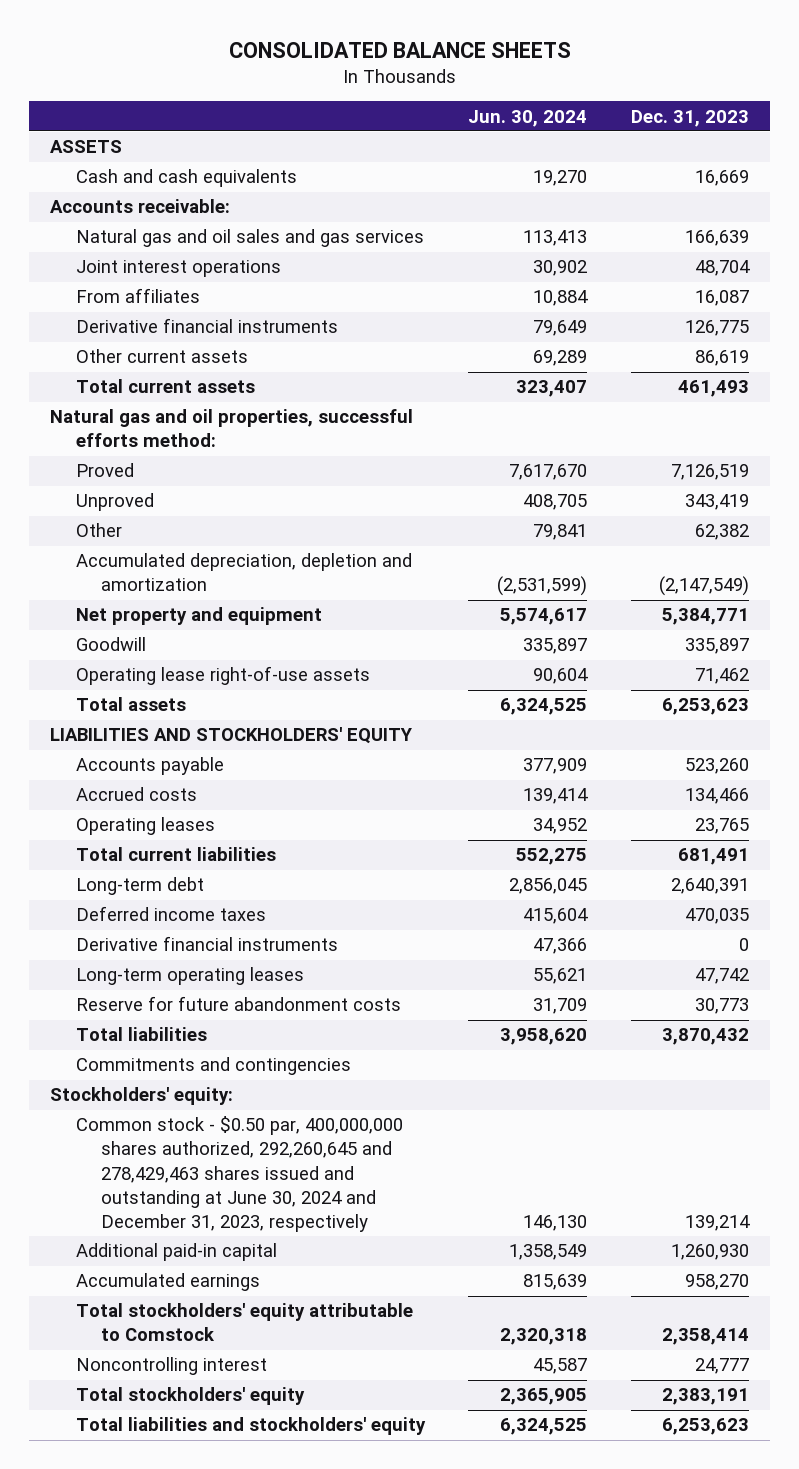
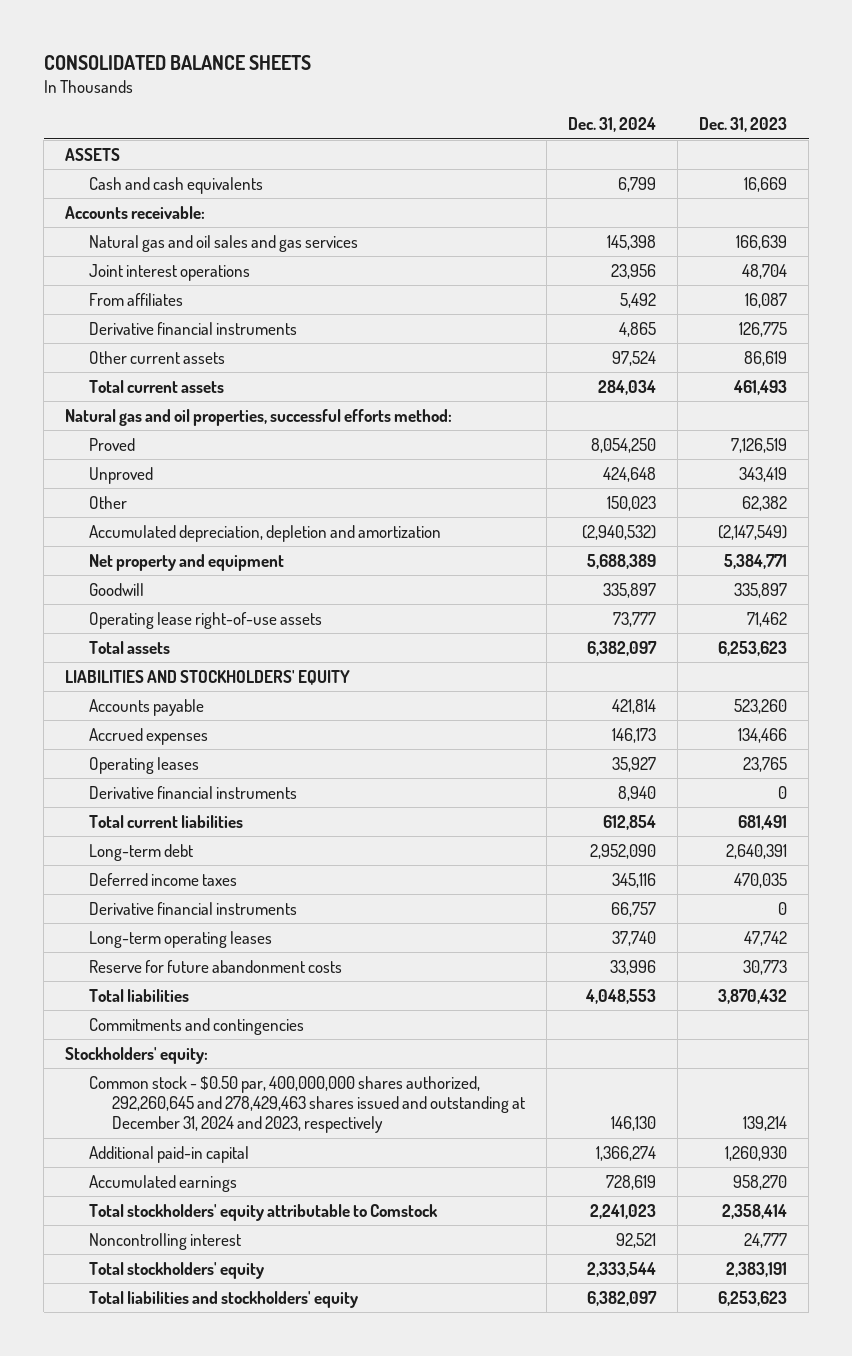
[468,109,588,127] Jun. 30, 2024 -> none
none -> [568,117,657,133] Dec. 31, 2024
[75,787,197,802] Accrued costs -> [88,727,208,745] Accrued expenses
none -> [88,785,297,799] Derivative financial instruments
[75,1116,403,1232] Common stock - $0.50 par, 400,000,000 shares authorized, 292,260,645 and 278,429,463 shares issued and outstanding at June 30, 2024 and December 31, 2023, respectively -> [88,1075,526,1134] Common stock - $0.50 par, 400,000,000 shares authorized, 292,260,645 and 278,429,463 shares issued and outstanding at December 31, 2024 and 2023, respectively

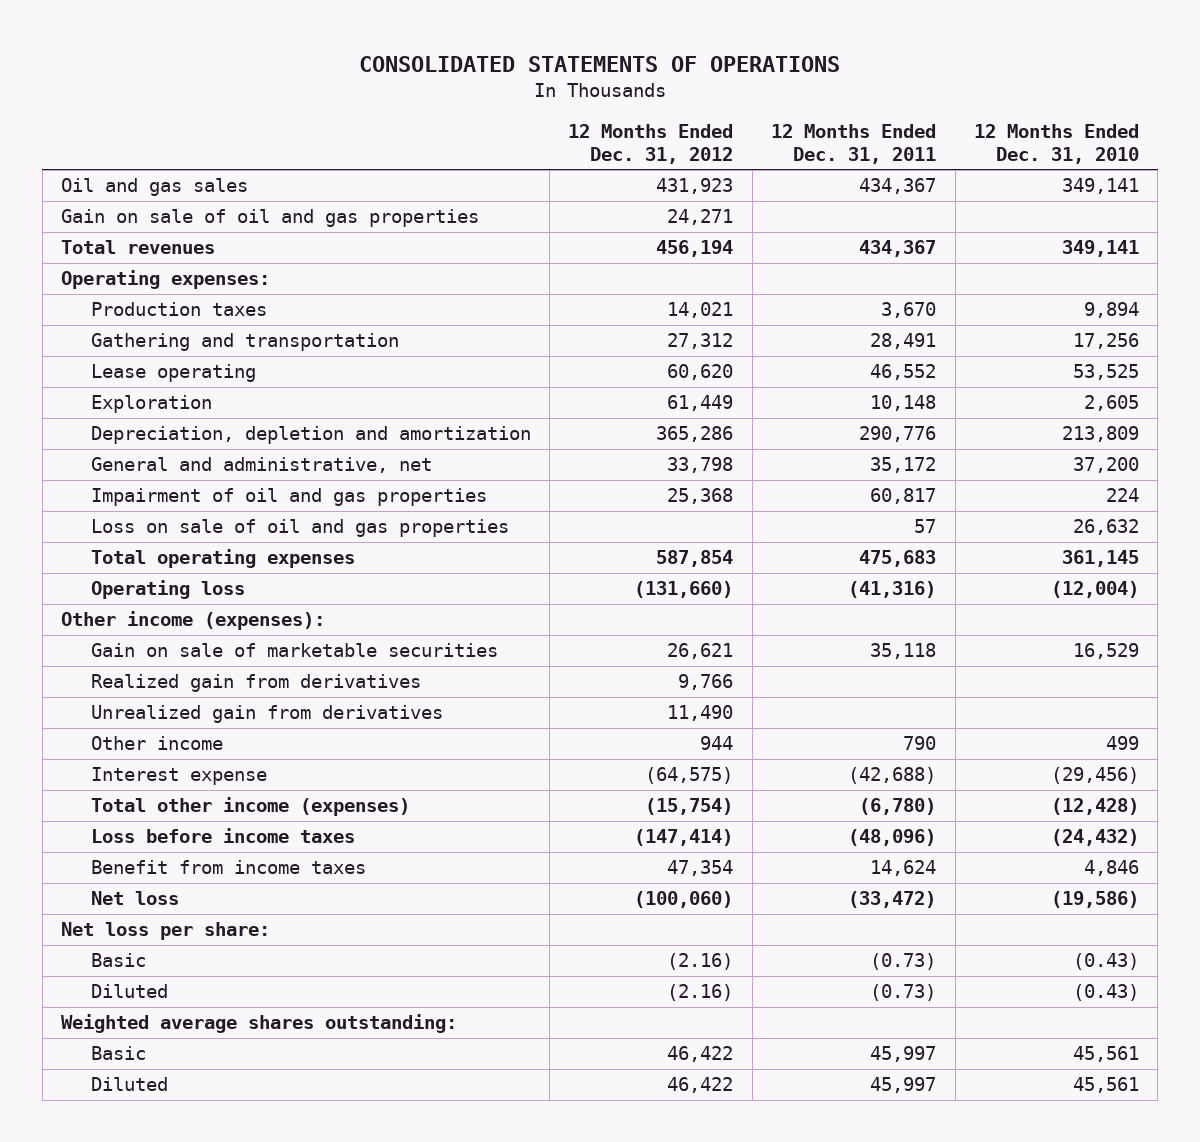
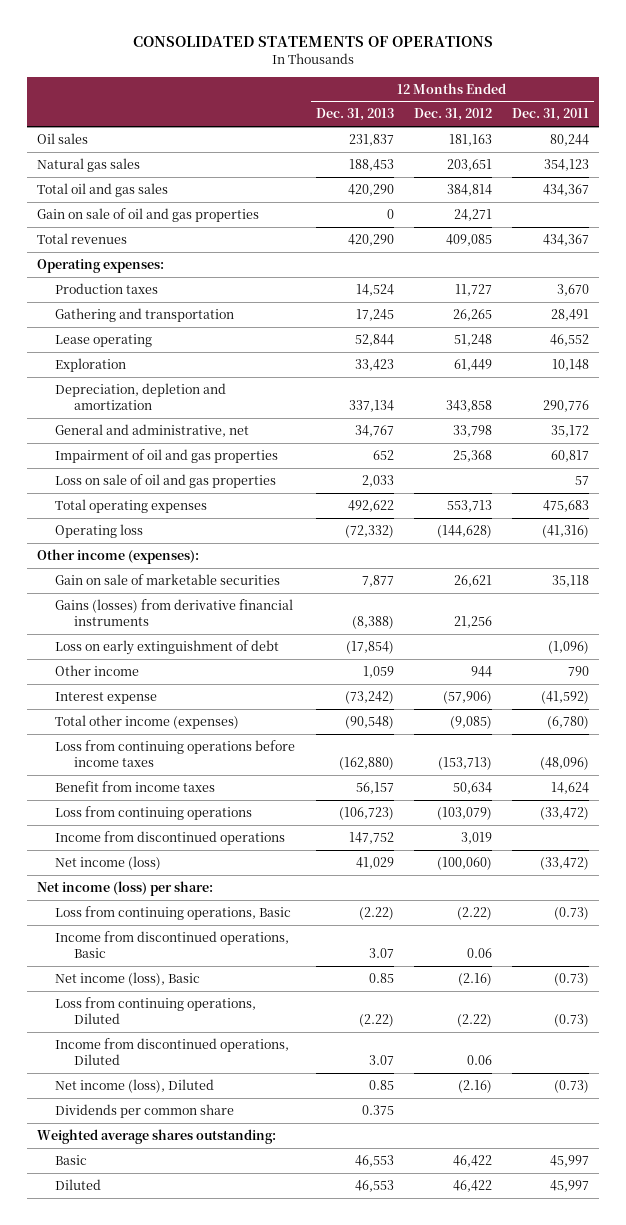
[973,123,1139,164] 12 Months Ended Dec. 31, 2010 -> none
none -> [315,108,394,122] Dec. 31, 2013
none -> [37,133,89,145] Oil sales
none -> [37,158,141,173] Natural gas sales
[61,178,249,197] Oil and gas sales -> [37,183,169,198] Total oil and gas sales
[656,178,734,195] 431,923 -> [446,184,492,197] 384,814
[656,240,734,258] 456,194 -> [445,234,492,247] 409,085
[667,302,734,319] 14,021 -> [454,284,492,297] 11,727
[667,333,734,350] 27,312 -> [452,309,492,322] 26,265
[667,364,734,381] 60,620 -> [453,334,492,347] 51,248
[656,426,734,443] 365,286 -> [445,400,492,413] 343,858
[656,550,734,568] 587,854 -> [446,500,492,513] 553,713
[634,581,734,599] (131,660) -> [436,525,492,539] (144,628)
[90,705,443,724] Unrealized gain from derivatives -> none
[90,674,421,693] Realized gain from derivatives -> [55,599,294,627] Gains (losses) from derivative financial instruments
[678,674,734,691] 9,766 -> [453,616,492,629] 21,256
none -> [55,640,280,656] Loss on early extinguishment of debt
[645,767,734,785] (64,575) -> [442,691,492,705] (57,906)
[848,767,937,785] (42,688) -> [541,691,590,705] (41,592)
[645,798,734,816] (15,754) -> [449,716,492,730] (9,085)
[90,828,355,844] Loss before income taxes -> [55,740,296,768] Loss from continuing operations before income taxes
[634,829,734,847] (147,414) -> [437,757,492,771] (153,713)
[667,860,734,877] 47,354 -> [452,782,492,795] 50,634
none -> [55,806,253,821] Loss from continuing operations
none -> [55,831,286,846] Income from discontinued operations
[90,891,179,906] Net loss -> [55,856,162,871] Net income (loss)
[61,922,271,941] Net loss per share: -> [37,881,214,897] Net income (loss) per share:
none -> [55,906,292,921] Loss from continuing operations, Basic
none -> [55,931,290,959] Income from discontinued operations, Basic
[90,953,146,968] Basic -> [55,972,201,987] Net income (loss), Basic
none -> [55,997,257,1025] Loss from continuing operations, Diluted
none -> [55,1038,290,1066] Income from discontinued operations, Diluted
[90,984,168,999] Diluted -> [55,1079,215,1094] Net income (loss), Diluted
none -> [55,1104,235,1119] Dividends per common share

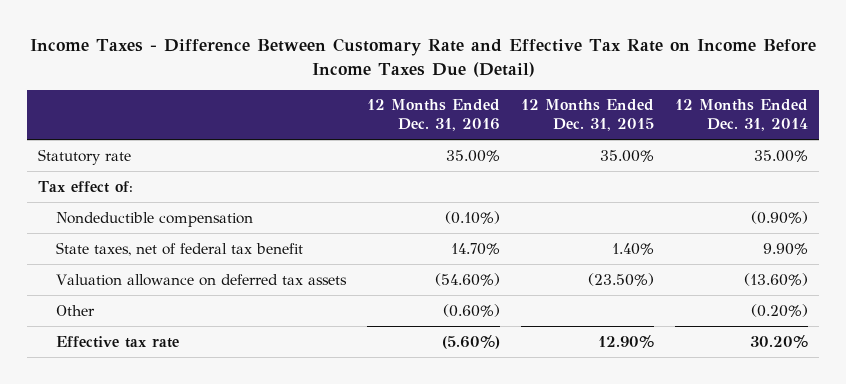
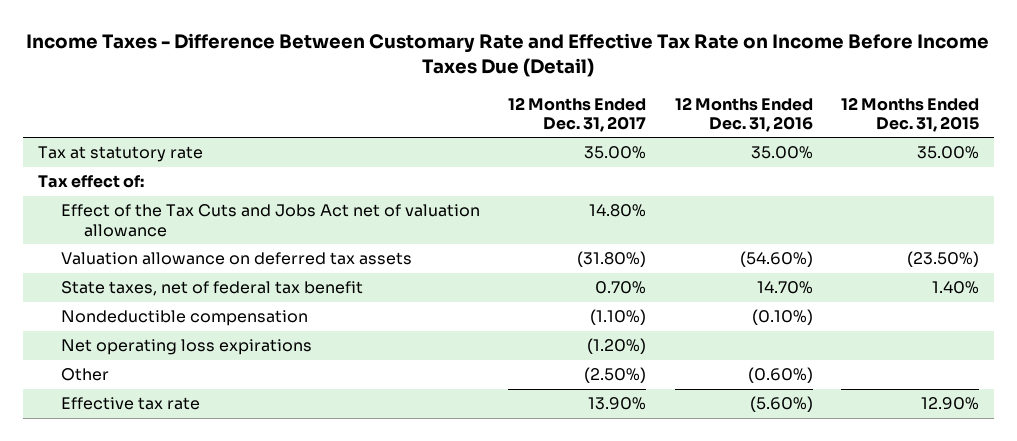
[675,99,809,132] 12 Months Ended Dec. 31, 2014 -> none
none -> [508,96,647,132] 12 Months Ended Dec. 31, 2017
[37,148,131,165] Statutory rate -> [37,146,203,163] Tax at statutory rate
none -> [60,204,480,237] Effect of the Tax Cuts and Jobs Act net of valuation allowance
[55,241,303,256] State taxes, net of federal tax benefit -> [60,281,363,297] State taxes, net of federal tax benefit
[55,211,253,227] Nondeductible compensation -> [60,310,308,327] Nondeductible compensation
none -> [60,339,312,356] Net operating loss expirations

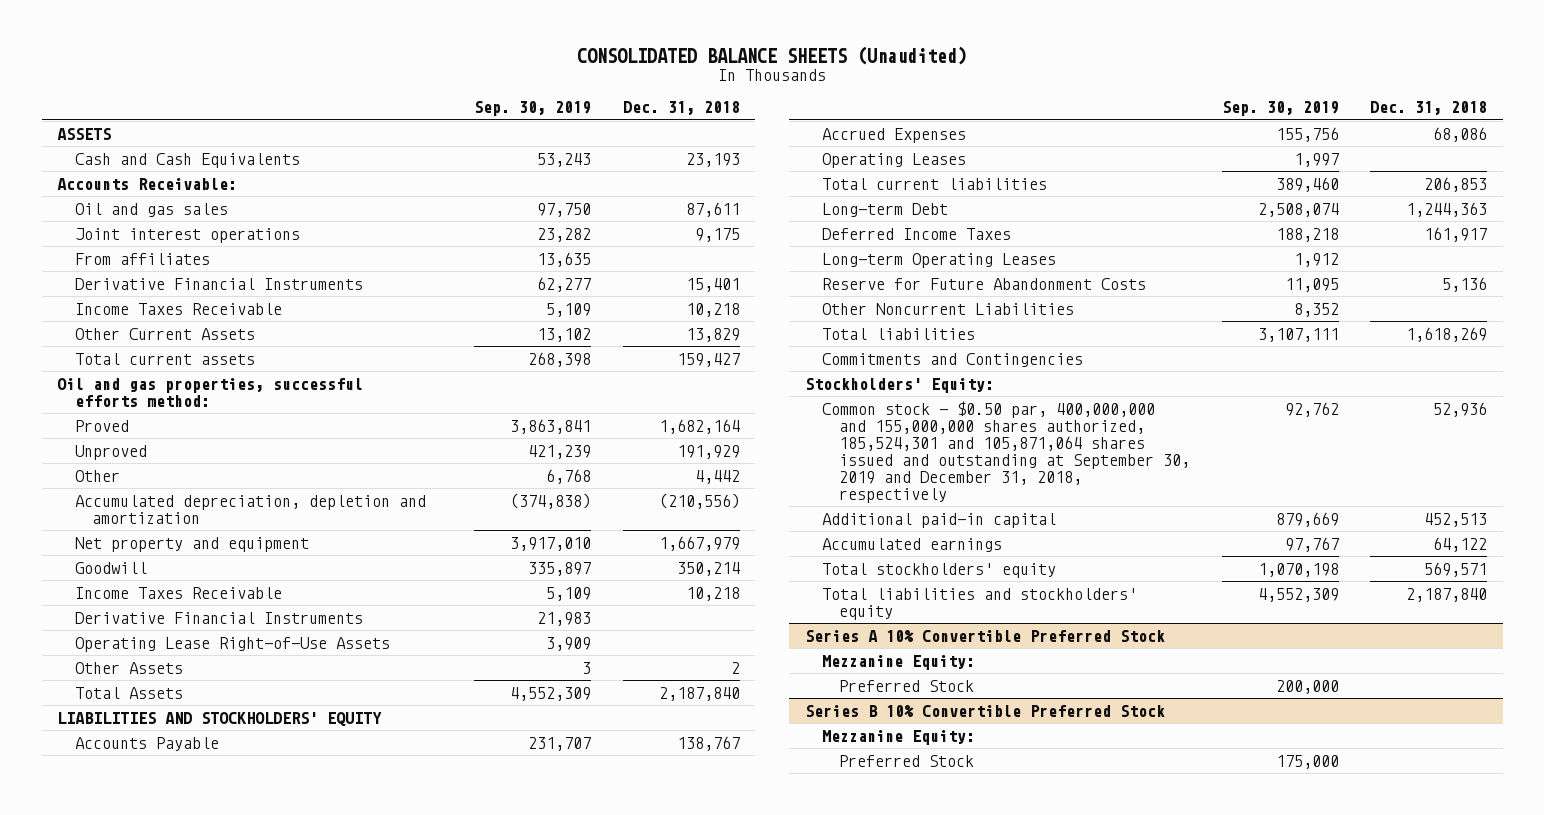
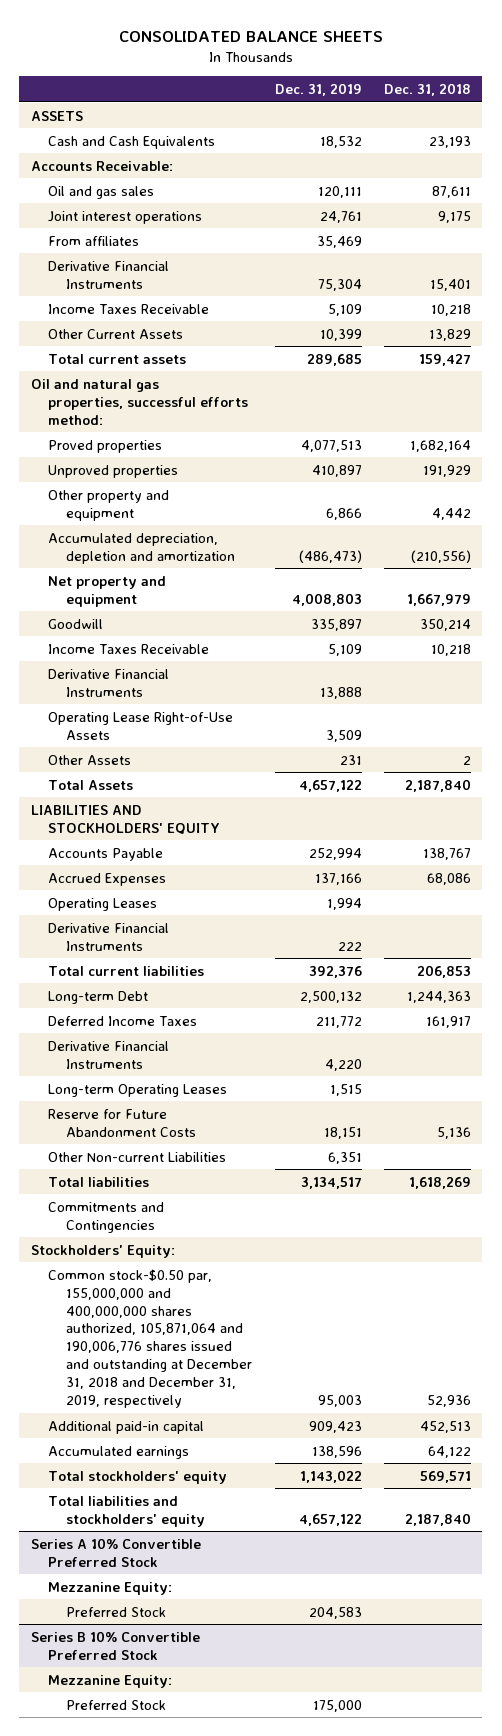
[577,45,968,65] CONSOLIDATED BALANCE SHEETS (Unaudited) -> [118,30,383,42] CONSOLIDATED BALANCE SHEETS
[474,101,592,117] Sep. 30, 2019 -> none
none -> [274,82,362,96] Dec. 31, 2019
[57,377,364,407] Oil and gas properties, successful efforts method: -> [30,378,249,425] Oil and natural gas properties, successful efforts method:
[74,419,129,432] Proved -> [48,439,163,453] Proved properties
[74,444,147,460] Unproved -> [48,464,179,478] Unproved properties
[74,469,120,482] Other -> [48,489,170,521] Other property and equipment
none -> [48,922,170,951] Derivative Financial Instruments
none -> [48,1040,170,1069] Derivative Financial Instruments
[821,302,1074,315] Other Noncurrent Liabilities -> [48,1151,227,1162] Other Non-current Liabilities
[821,400,1191,503] Common stock - $0.50 par, 400,000,000 and 155,000,000 shares authorized, 185,524,301 and 105,871,064 shares issued and outstanding at September 30, 2019 and December 31, 2018, respectively -> [48,1268,253,1409] Common stock-$0.50 par, 155,000,000 and 400,000,000 shares authorized, 105,871,064 and 190,006,776 shares issued and outstanding at December 31, 2018 and December 31, 2019, respectively

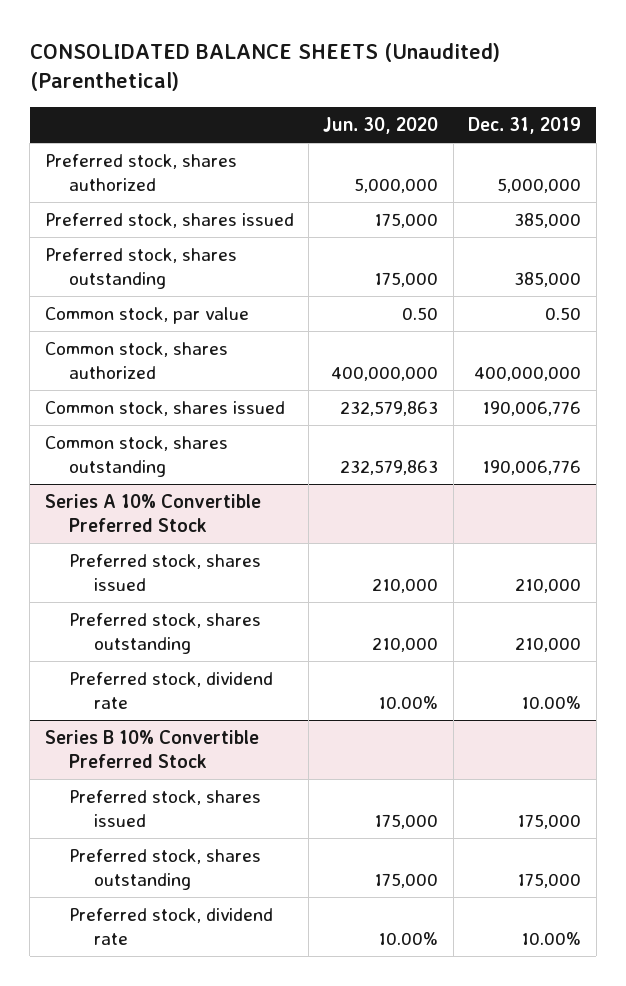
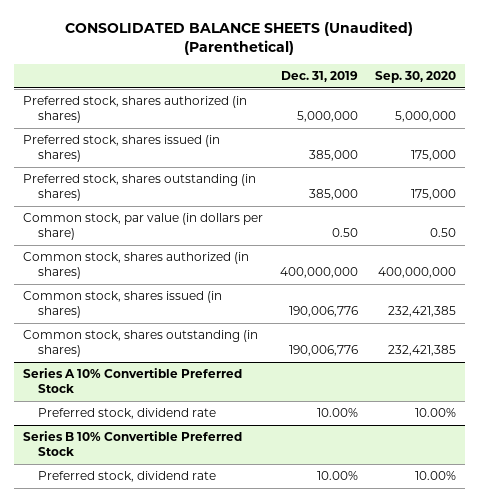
[323,117,439,135] Jun. 30, 2020 -> none
none -> [375,70,457,83] Sep. 30, 2020
[44,154,237,192] Preferred stock, shares authorized -> [22,96,247,124] Preferred stock, shares authorized (in shares)
[44,213,294,229] Preferred stock, shares issued -> [22,135,220,163] Preferred stock, shares issued (in shares)
[44,248,237,290] Preferred stock, shares outstanding -> [22,174,256,202] Preferred stock, shares outstanding (in shares)
[44,307,249,325] Common stock, par value -> [22,213,263,241] Common stock, par value (in dollars per share)
[44,342,228,380] Common stock, shares authorized -> [22,252,249,280] Common stock, shares authorized (in shares)
[44,401,285,417] Common stock, shares issued -> [22,291,222,319] Common stock, shares issued (in shares)
[44,436,228,478] Common stock, shares outstanding -> [22,330,258,358] Common stock, shares outstanding (in shares)
[69,554,262,592] Preferred stock, shares issued -> none
[69,613,262,655] Preferred stock, shares outstanding -> none
[69,790,262,828] Preferred stock, shares issued -> none
[69,849,262,891] Preferred stock, shares outstanding -> none

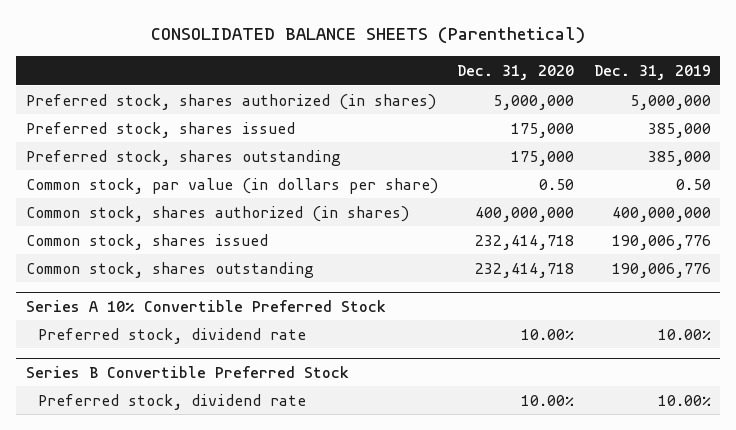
[65,20,414,55] CONSOLIDATED BALANCE SHEETS (Unaudited) (Parenthetical) -> [151,27,586,45] CONSOLIDATED BALANCE SHEETS (Parenthetical)
[375,70,457,83] Sep. 30, 2020 -> none
none -> [457,64,575,80] Dec. 31, 2020
[22,135,220,163] Preferred stock, shares issued (in shares) -> [25,121,295,138] Preferred stock, shares issued
[22,174,256,202] Preferred stock, shares outstanding (in shares) -> [25,149,341,166] Preferred stock, shares outstanding
[22,291,222,319] Common stock, shares issued (in shares) -> [25,233,268,250] Common stock, shares issued
[22,330,258,358] Common stock, shares outstanding (in shares) -> [25,261,314,278] Common stock, shares outstanding
[22,431,242,457] Series B 10% Convertible Preferred Stock -> [25,365,349,378] Series B Convertible Preferred Stock

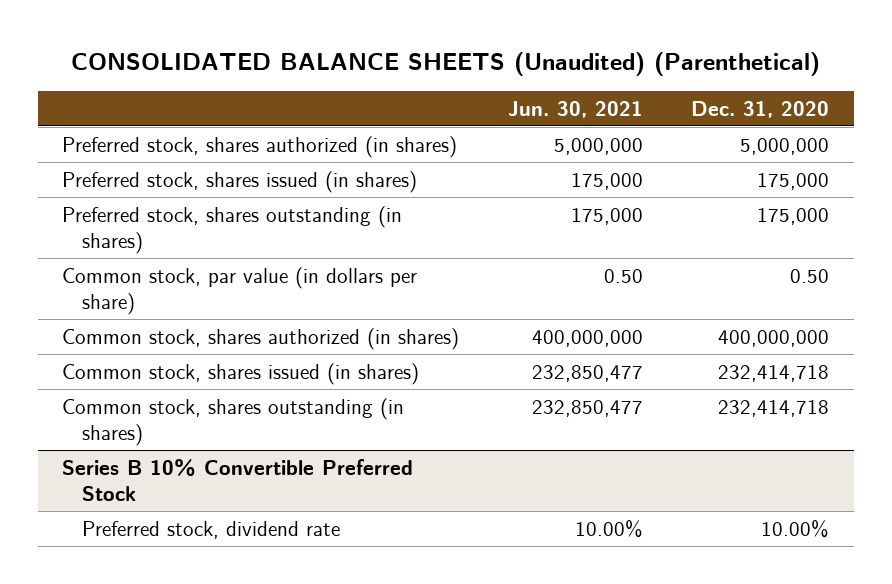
[151,27,586,45] CONSOLIDATED BALANCE SHEETS (Parenthetical) -> [70,52,820,77] CONSOLIDATED BALANCE SHEETS (Unaudited) (Parenthetical)
[593,64,711,80] Dec. 31, 2019 -> none
none -> [507,100,643,118] Jun. 30, 2021
[25,121,295,138] Preferred stock, shares issued -> [62,170,418,193] Preferred stock, shares issued (in shares)
[25,149,341,166] Preferred stock, shares outstanding -> [62,205,403,255] Preferred stock, shares outstanding (in shares)
[25,299,386,312] Series A 10% Convertible Preferred Stock -> none
[38,327,307,344] Preferred stock, dividend rate -> none
[25,233,268,250] Common stock, shares issued -> [62,362,420,385] Common stock, shares issued (in shares)
[25,261,314,278] Common stock, shares outstanding -> [62,397,405,447] Common stock, shares outstanding (in shares)
[25,365,349,378] Series B Convertible Preferred Stock -> [62,458,414,502] Series B 10% Convertible Preferred Stock

